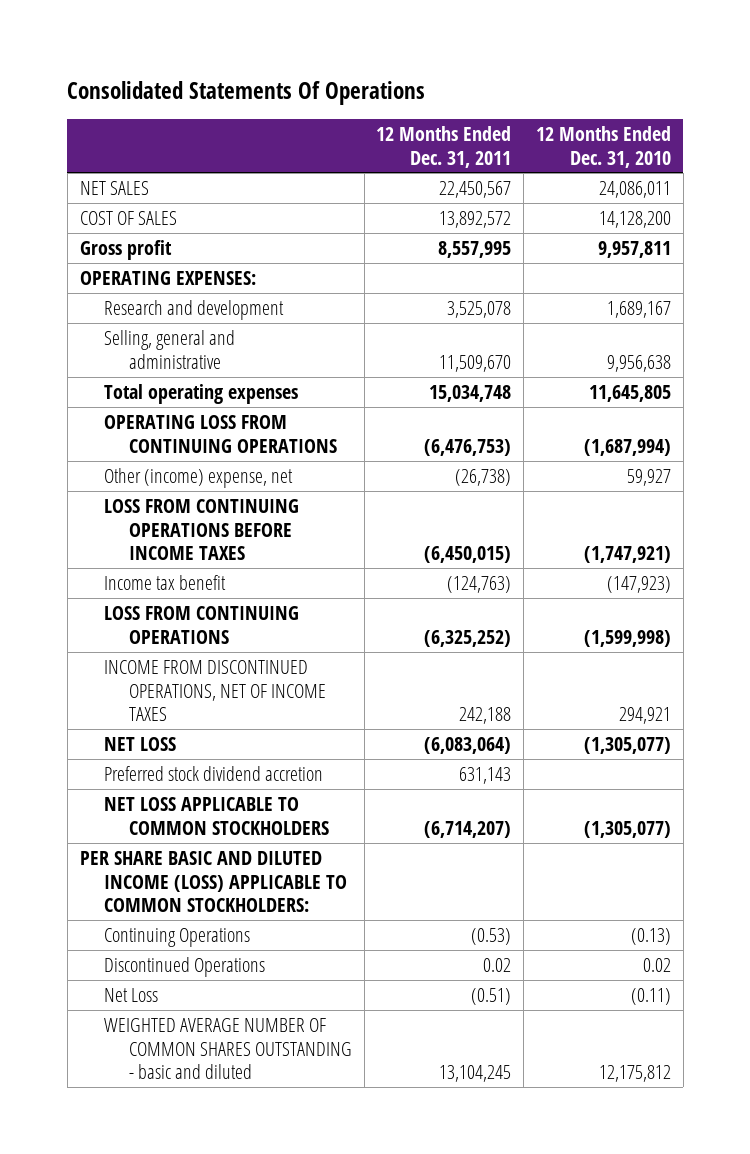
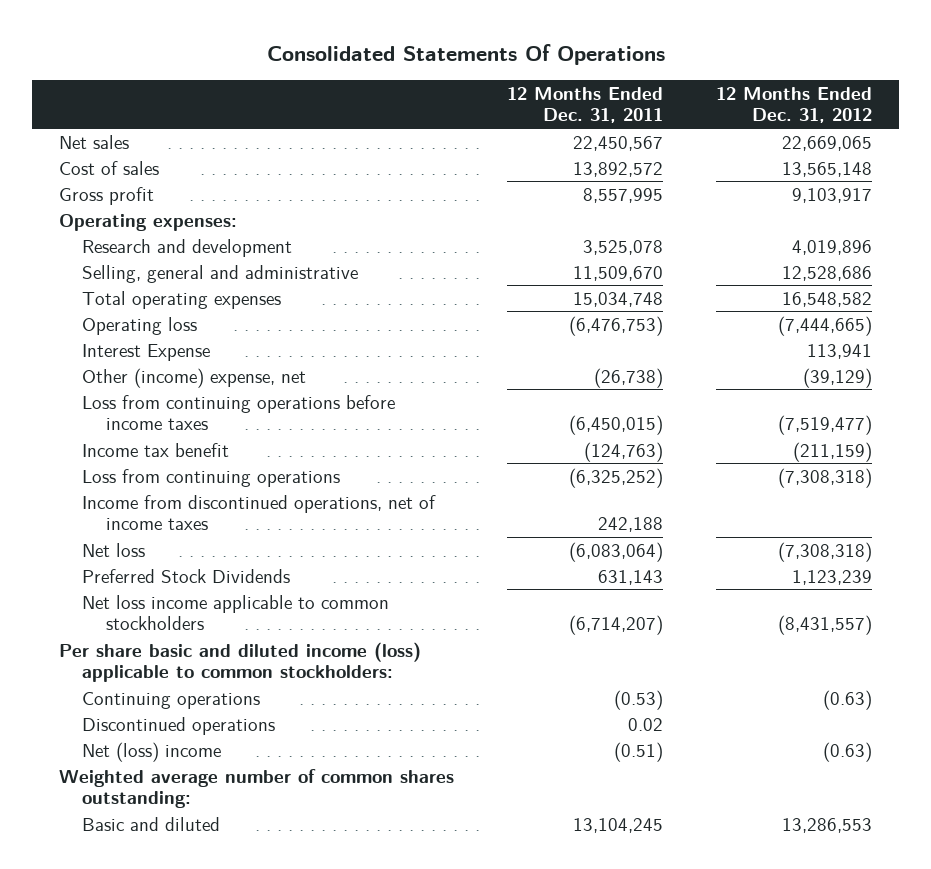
[535,126,671,168] 12 Months Ended Dec. 31, 2010 -> none
none -> [716,86,873,124] 12 Months Ended Dec. 31, 2012
[79,181,149,196] NET SALES -> [58,134,129,149] Net sales
[79,211,177,226] COST OF SALES -> [58,160,159,175] Cost of sales
[79,271,256,286] OPERATING EXPENSES: -> [58,213,237,231] Operating expenses:
[104,415,337,453] OPERATING LOSS FROM CONTINUING OPERATIONS -> [82,316,198,335] Operating loss
none -> [82,343,211,361] Interest Expense
[104,499,300,561] LOSS FROM CONTINUING OPERATIONS BEFORE INCOME TAXES -> [82,394,396,431] Loss from continuing operations before income taxes
[104,606,300,644] LOSS FROM CONTINUING OPERATIONS -> [82,468,341,487] Loss from continuing operations
[104,660,326,722] INCOME FROM DISCONTINUED OPERATIONS, NET OF INCOME TAXES -> [82,494,437,531] Income from discontinued operations, net of income taxes
[104,737,177,752] NET LOSS -> [82,542,146,557] Net loss
[104,766,324,782] Preferred stock dividend accretion -> [82,568,291,583] Preferred Stock Dividends
[104,797,329,835] NET LOSS APPLICABLE TO COMMON STOCKHOLDERS -> [82,594,390,631] Net loss income applicable to common stockholders
[79,851,348,913] PER SHARE BASIC AND DILUTED INCOME (LOSS) APPLICABLE TO COMMON STOCKHOLDERS: -> [58,641,421,683] Per share basic and diluted income (loss) applicable to common stockholders:
[104,928,251,948] Continuing Operations -> [82,691,261,709] Continuing operations
[104,957,266,978] Discontinued Operations -> [82,716,276,735] Discontinued operations
[104,988,159,1003] Net Loss -> [82,741,222,762] Net (loss) income
none -> [58,768,454,809] Weighted average number of common shares outstanding:
[104,1018,352,1080] WEIGHTED AVERAGE NUMBER OF COMMON SHARES OUTSTANDING - basic and diluted -> [82,816,221,831] Basic and diluted

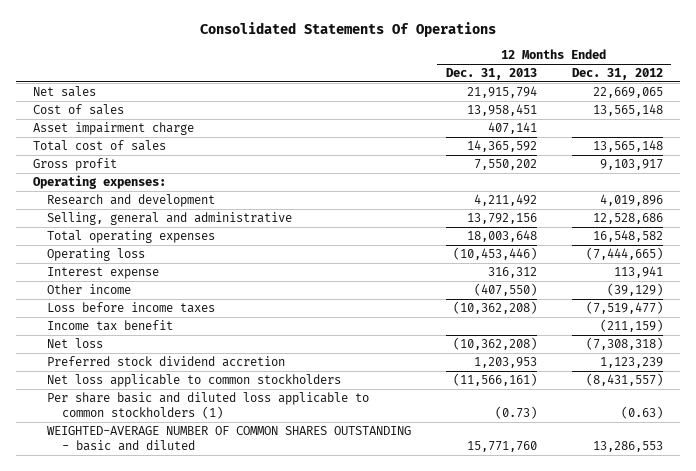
[507,86,664,124] 12 Months Ended Dec. 31, 2011 -> none
none -> [446,68,538,81] Dec. 31, 2013
none -> [33,122,195,136] Asset impairment charge
none -> [33,140,167,152] Total cost of sales
[82,343,211,361] Interest Expense -> [47,267,160,280] Interest expense
[82,367,307,388] Other (income) expense, net -> [47,284,132,295] Other income
[82,394,396,431] Loss from continuing operations before income taxes -> [47,302,216,314] Loss before income taxes
[82,468,341,487] Loss from continuing operations -> none
[82,494,437,531] Income from discontinued operations, net of income taxes -> none
[58,641,421,683] Per share basic and diluted income (loss) applicable to common stockholders: -> none
[82,691,261,709] Continuing operations -> none
[82,716,276,735] Discontinued operations -> none
[58,768,454,809] Weighted average number of common shares outstanding: -> none
[82,568,291,583] Preferred Stock Dividends -> [47,356,286,368] Preferred stock dividend accretion
[82,594,390,631] Net loss income applicable to common stockholders -> [47,374,342,388] Net loss applicable to common stockholders
[82,741,222,762] Net (loss) income -> [47,392,370,419] Per share basic and diluted loss applicable to common stockholders (1)
[82,816,221,831] Basic and diluted -> [47,426,412,451] WEIGHTED-AVERAGE NUMBER OF COMMON SHARES OUTSTANDING - basic and diluted

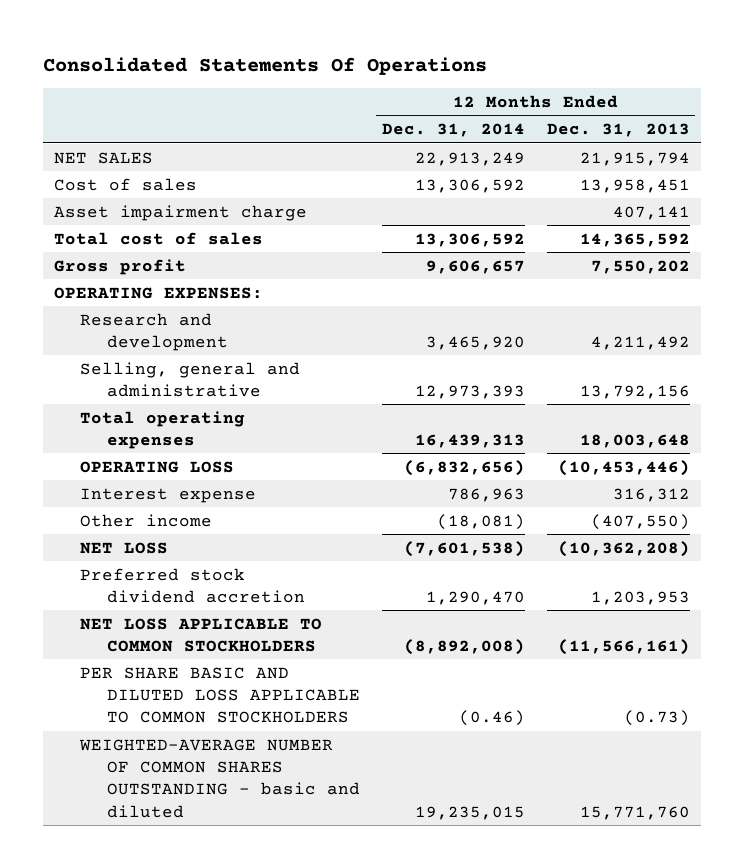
[571,68,663,81] Dec. 31, 2012 -> none
none -> [381,123,525,138] Dec. 31, 2014
[33,86,97,98] Net sales -> [54,151,154,164] NET SALES
[33,175,167,190] Operating expenses: -> [54,286,264,299] OPERATING EXPENSES:
[47,248,146,262] Operating loss -> [80,460,235,473] OPERATING LOSS
[47,302,216,314] Loss before income taxes -> none
[47,320,174,332] Income tax benefit -> none
[47,338,104,349] Net loss -> [80,541,169,554] NET LOSS
[47,374,342,388] Net loss applicable to common stockholders -> [80,617,323,653] NET LOSS APPLICABLE TO COMMON STOCKHOLDERS
[47,392,370,419] Per share basic and diluted loss applicable to common stockholders (1) -> [80,666,360,724] PER SHARE BASIC AND DILUTED LOSS APPLICABLE TO COMMON STOCKHOLDERS

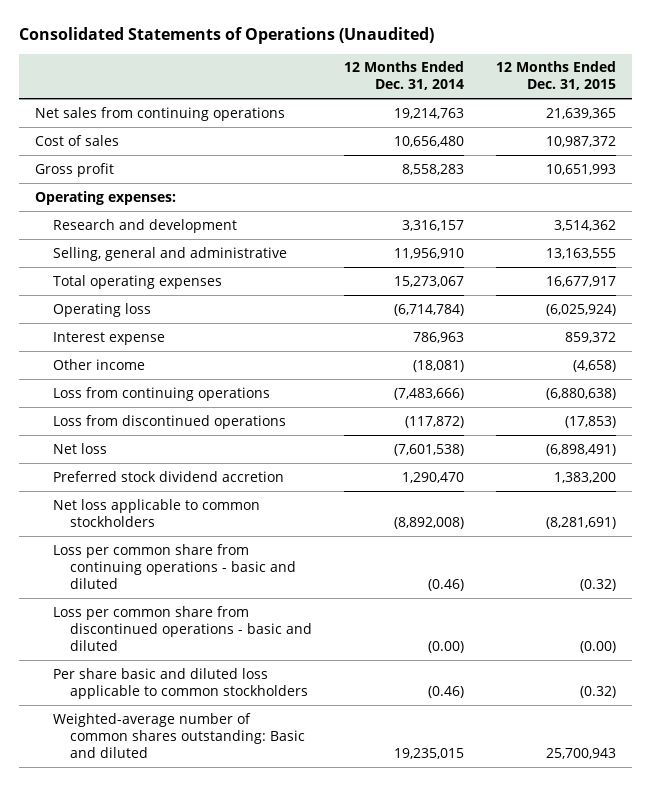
[43,56,488,75] Consolidated Statements Of Operations -> [19,27,435,45] Consolidated Statements of Operations (Unaudited)
[546,123,690,138] Dec. 31, 2013 -> none
none -> [496,61,617,91] 12 Months Ended Dec. 31, 2015
[54,204,308,221] Asset impairment charge -> none
[54,231,264,245] Total cost of sales -> none
[54,151,154,164] NET SALES -> [35,106,286,121] Net sales from continuing operations
[414,151,525,166] 22,913,249 -> [394,107,465,119] 19,214,763
[414,178,525,193] 13,306,592 -> [394,135,465,147] 10,656,480
[425,259,525,274] 9,606,657 -> [402,163,465,175] 8,558,283
[54,286,264,299] OPERATING EXPENSES: -> [35,190,177,205] Operating expenses:
[425,336,525,351] 3,465,920 -> [402,219,465,231] 3,316,157
[414,385,525,400] 12,973,393 -> [394,247,465,259] 11,956,910
[414,434,525,449] 16,439,313 -> [394,275,465,287] 15,273,067
[80,460,235,473] OPERATING LOSS -> [52,302,151,317] Operating loss
[403,459,525,476] (6,832,656) -> [394,303,465,316] (6,714,784)
none -> [52,386,270,401] Loss from continuing operations
none -> [52,414,286,429] Loss from discontinued operations
[80,541,169,554] NET LOSS -> [52,442,107,454] Net loss
[80,617,323,653] NET LOSS APPLICABLE TO COMMON STOCKHOLDERS -> [52,498,260,527] Net loss applicable to common stockholders
none -> [52,543,297,589] Loss per common share from continuing operations - basic and diluted
none -> [52,605,313,651] Loss per common share from discontinued operations - basic and diluted
[80,666,360,724] PER SHARE BASIC AND DILUTED LOSS APPLICABLE TO COMMON STOCKHOLDERS -> [52,667,309,699] Per share basic and diluted loss applicable to common stockholders
[79,738,360,818] WEIGHTED-AVERAGE NUMBER OF COMMON SHARES OUTSTANDING - basic and diluted -> [52,712,306,758] Weighted-average number of common shares outstanding: Basic and diluted

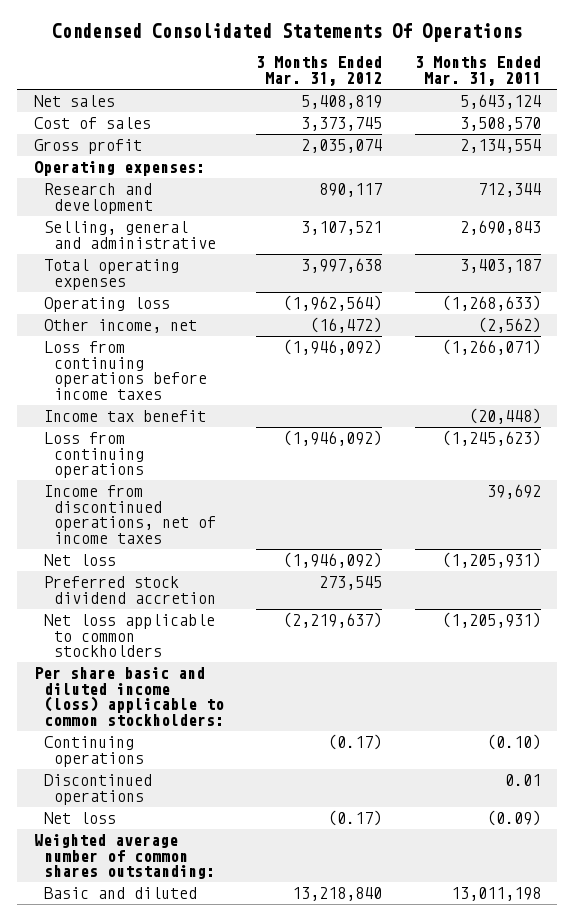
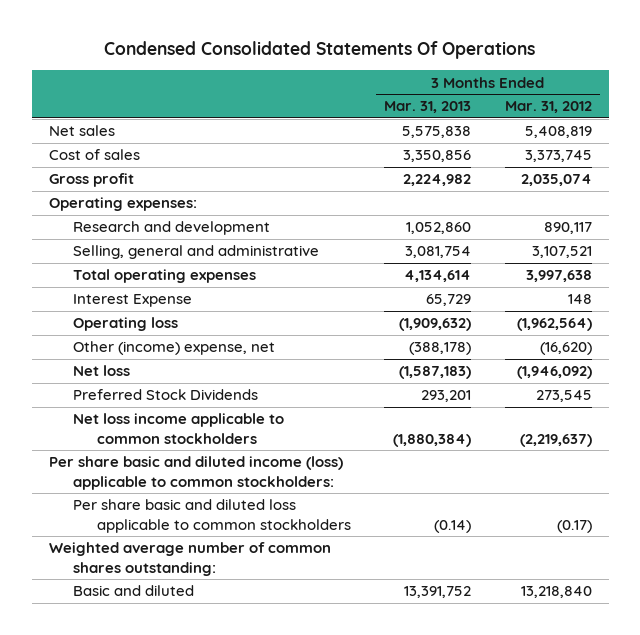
[414,56,541,87] 3 Months Ended Mar. 31, 2011 -> none
none -> [384,101,472,114] Mar. 31, 2013
none -> [72,294,192,308] Interest Expense
[43,341,208,401] Loss from continuing operations before income taxes -> none
[43,410,206,423] Income tax benefit -> none
[43,432,145,479] Loss from continuing operations -> none
[43,485,217,545] Income from discontinued operations, net of income taxes -> none
[43,319,197,334] Other income, net -> [72,341,275,356] Other (income) expense, net
[310,317,383,334] (16,472) -> [539,342,592,356] (16,620)
[43,576,217,604] Preferred stock dividend accretion -> [72,389,258,401] Preferred Stock Dividends
[43,614,215,658] Net loss applicable to common stockholders -> [72,413,284,444] Net loss income applicable to common stockholders
[43,774,152,805] Discontinued operations -> none
[43,812,116,825] Net loss -> none
[43,736,145,767] Continuing operations -> [72,499,351,533] Per share basic and diluted loss applicable to common stockholders

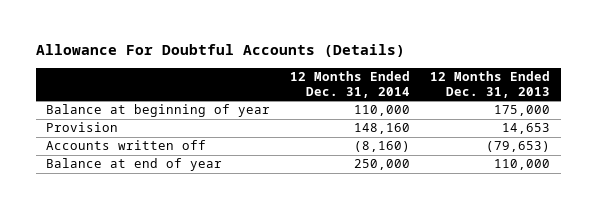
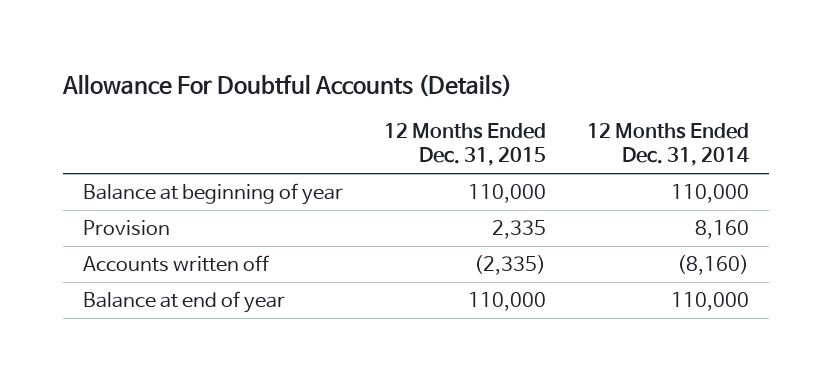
[430,71,551,98] 12 Months Ended Dec. 31, 2013 -> none
none -> [383,123,546,167] 12 Months Ended Dec. 31, 2015
[354,123,411,135] 148,160 -> [694,220,749,240] 8,160
[354,159,411,171] 250,000 -> [670,292,749,312] 110,000

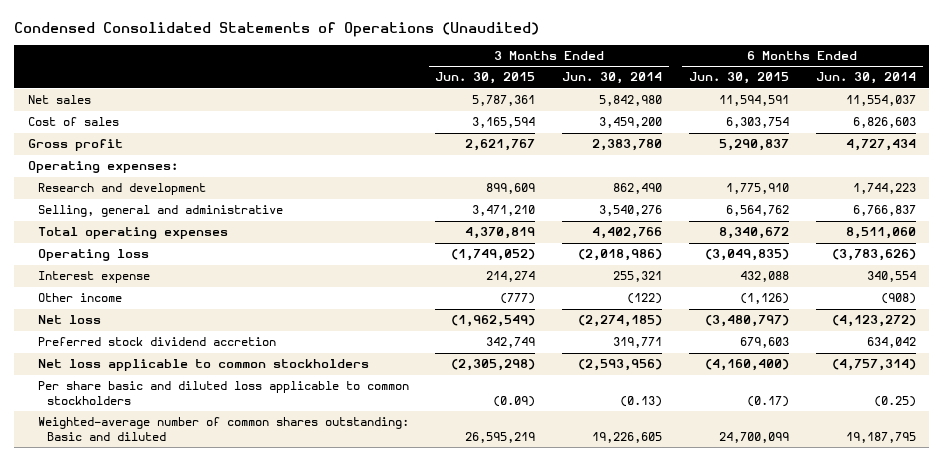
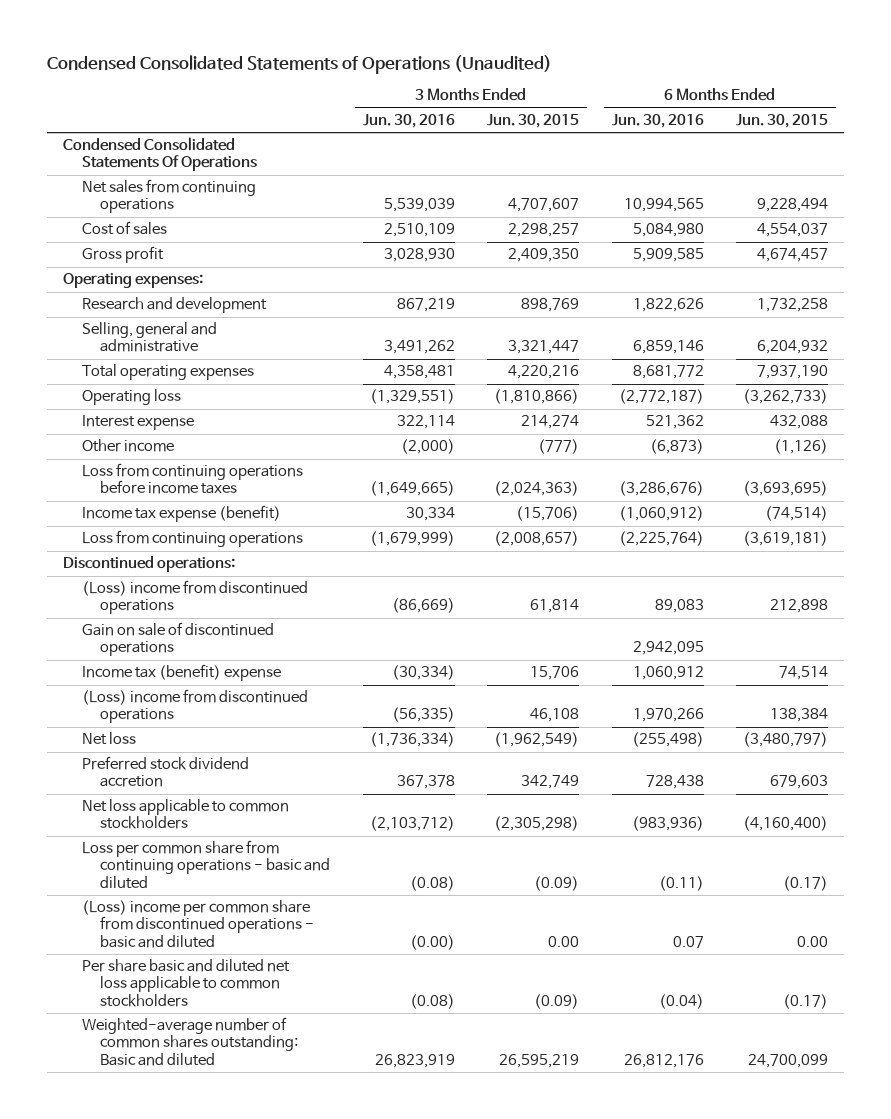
[562,72,663,85] Jun. 30, 2014 -> none
[815,72,916,85] Jun. 30, 2014 -> none
none -> [362,114,455,129] Jun. 30, 2016
none -> [611,114,704,129] Jun. 30, 2016
none -> [62,137,257,172] Condensed Consolidated Statements Of Operations
[27,95,91,105] Net sales -> [81,179,256,214] Net sales from continuing operations
[472,95,536,107] 5,787,361 -> [508,198,580,213] 4,707,607
[719,95,790,107] 11,594,591 -> [757,198,829,213] 9,228,494
[472,117,536,129] 3,165,594 -> [508,223,580,238] 2,298,257
[726,117,790,129] 6,303,754 -> [757,223,829,238] 4,554,037
[465,139,536,152] 2,621,767 -> [508,248,580,263] 2,409,350
[719,139,790,152] 5,290,837 -> [757,248,829,263] 4,674,457
[486,183,536,195] 899,609 -> [521,298,580,313] 898,769
[726,183,790,195] 1,775,910 -> [757,298,829,313] 1,732,258
[472,205,536,217] 3,471,210 -> [508,340,580,355] 3,321,447
[726,205,790,217] 6,564,762 -> [757,340,829,355] 6,204,932
[465,227,536,240] 4,370,819 -> [508,365,580,380] 4,220,216
[719,227,790,240] 8,340,672 -> [757,365,829,380] 7,937,190
[451,249,536,262] (1,749,052) -> [494,389,580,405] (1,810,866)
[705,249,790,262] (3,049,835) -> [743,389,829,405] (3,262,733)
none -> [81,463,303,495] Loss from continuing operations before income taxes
none -> [81,505,281,523] Income tax expense (benefit)
none -> [81,530,303,548] Loss from continuing operations
none -> [62,556,235,573] Discontinued operations:
none -> [81,580,308,615] (Loss) income from discontinued operations
none -> [81,622,274,657] Gain on sale of discontinued operations
none -> [81,664,281,682] Income tax (benefit) expense
none -> [81,689,308,724] (Loss) income from discontinued operations
none -> [81,840,331,889] Loss per common share from continuing operations - basic and diluted
none -> [81,900,315,948] (Loss) income per common share from discontinued operations - basic and diluted
[37,381,409,405] Per share basic and diluted loss applicable to common stockholders -> [81,959,290,1007] Per share basic and diluted net loss applicable to common stockholders

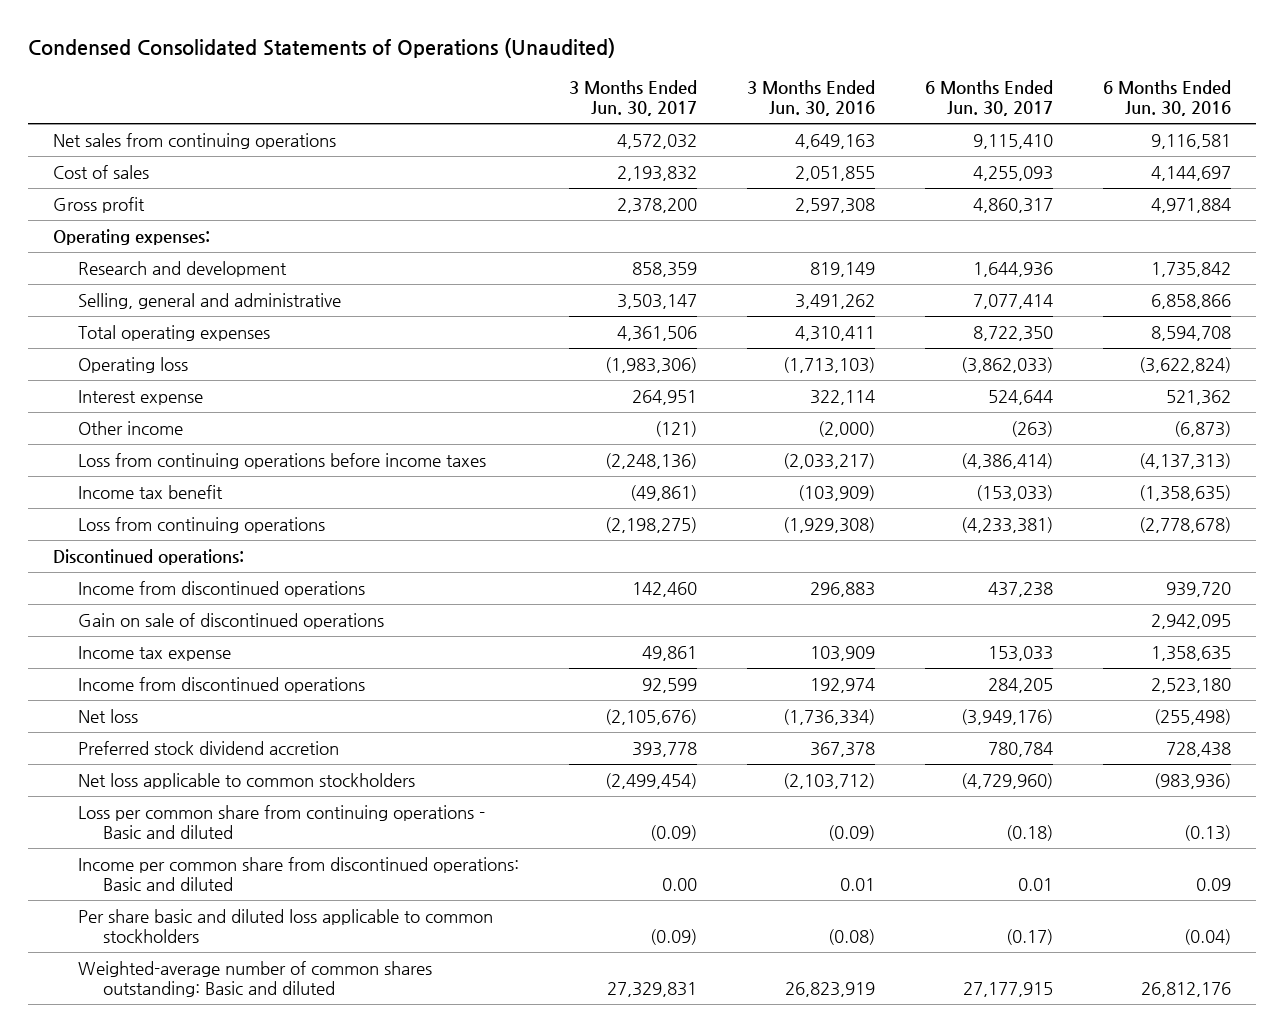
[487,114,580,129] Jun. 30, 2015 -> none
[736,114,829,129] Jun. 30, 2015 -> none
none -> [568,79,697,116] 3 Months Ended Jun. 30, 2017
none -> [924,79,1053,116] 6 Months Ended Jun. 30, 2017
[62,137,257,172] Condensed Consolidated Statements Of Operations -> none
[383,198,455,213] 5,539,039 -> [794,133,875,149] 4,649,163
[623,198,704,213] 10,994,565 -> [1150,133,1231,149] 9,116,581
[383,223,455,238] 2,510,109 -> [794,165,875,181] 2,051,855
[632,223,704,238] 5,084,980 -> [1150,165,1231,181] 4,144,697
[383,248,455,263] 3,028,930 -> [794,197,875,213] 2,597,308
[632,248,704,263] 5,909,585 -> [1150,197,1231,213] 4,971,884
[396,298,455,313] 867,219 -> [809,261,875,277] 819,149
[632,298,704,313] 1,822,626 -> [1150,261,1231,277] 1,735,842
[632,340,704,355] 6,859,146 -> [1150,293,1231,309] 6,858,866
[383,365,455,380] 4,358,481 -> [794,325,875,341] 4,310,411
[632,365,704,380] 8,681,772 -> [1150,325,1231,341] 8,594,708
[369,389,455,405] (1,329,551) -> [782,356,875,373] (1,713,103)
[618,389,704,405] (2,772,187) -> [1138,356,1231,373] (3,622,824)
[369,481,455,497] (1,649,665) -> [782,452,875,469] (2,033,217)
[618,481,704,497] (3,286,676) -> [1138,452,1231,469] (4,137,313)
[81,505,281,523] Income tax expense (benefit) -> [77,484,223,499] Income tax benefit
[405,507,455,522] 30,334 -> [797,484,875,501] (103,909)
[618,506,704,522] (1,060,912) -> [1138,484,1231,501] (1,358,635)
[369,531,455,547] (1,679,999) -> [782,516,875,533] (1,929,308)
[618,531,704,547] (2,225,764) -> [1138,516,1231,533] (2,778,678)
[81,580,308,615] (Loss) income from discontinued operations -> [77,580,365,597] Income from discontinued operations
[391,598,455,614] (86,669) -> [809,581,875,597] 296,883
[654,599,704,614] 89,083 -> [1165,581,1231,597] 939,720
[81,664,281,682] Income tax (benefit) expense -> [77,645,231,661] Income tax expense
[391,665,455,681] (30,334) -> [809,645,875,661] 103,909
[632,666,704,681] 1,060,912 -> [1150,645,1231,661] 1,358,635
[81,689,308,724] (Loss) income from discontinued operations -> [77,676,365,693] Income from discontinued operations
[391,707,455,723] (56,335) -> [809,677,875,693] 192,974
[632,708,704,723] 1,970,266 -> [1150,677,1231,693] 2,523,180
[81,840,331,889] Loss per common share from continuing operations - basic and diluted -> [77,804,485,840] Loss per common share from continuing operations - Basic and diluted
[409,875,455,891] (0.08) -> [827,825,875,842] (0.09)
[658,875,704,891] (0.11) -> [1183,825,1231,842] (0.13)
[81,900,315,948] (Loss) income per common share from discontinued operations - basic and diluted -> [77,856,519,892] Income per common share from discontinued operations: Basic and diluted
[409,934,455,950] (0.00) -> [839,878,875,892] 0.01
[672,935,704,948] 0.07 -> [1195,878,1231,892] 0.09
[81,959,290,1007] Per share basic and diluted net loss applicable to common stockholders -> [77,908,493,944] Per share basic and diluted loss applicable to common stockholders

